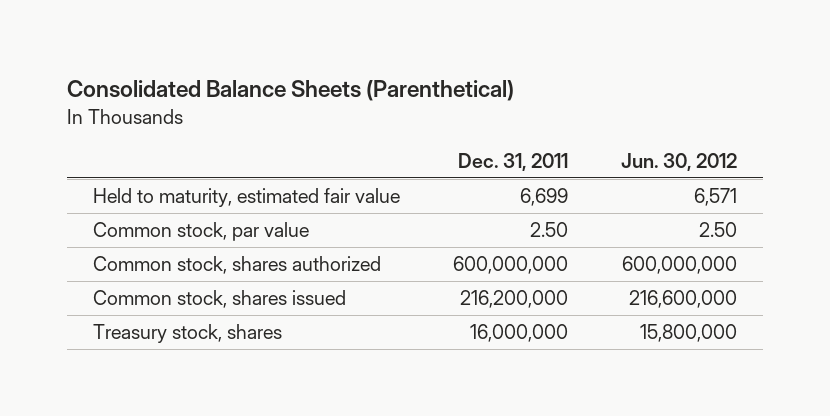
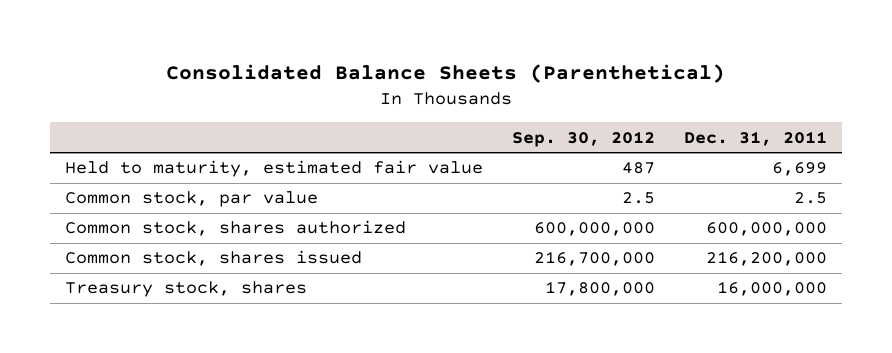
[620,152,737,171] Jun. 30, 2012 -> none
none -> [512,130,656,147] Sep. 30, 2012
[530,222,569,238] 2.50 -> [794,192,828,205] 2.5

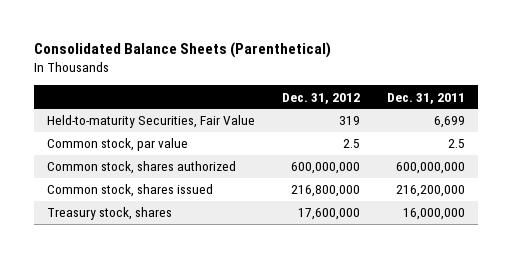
[512,130,656,147] Sep. 30, 2012 -> none
none -> [281,92,360,104] Dec. 31, 2012
[64,160,483,178] Held to maturity, estimated fair value -> [47,115,256,129] Held-to-maturity Securities, Fair Value

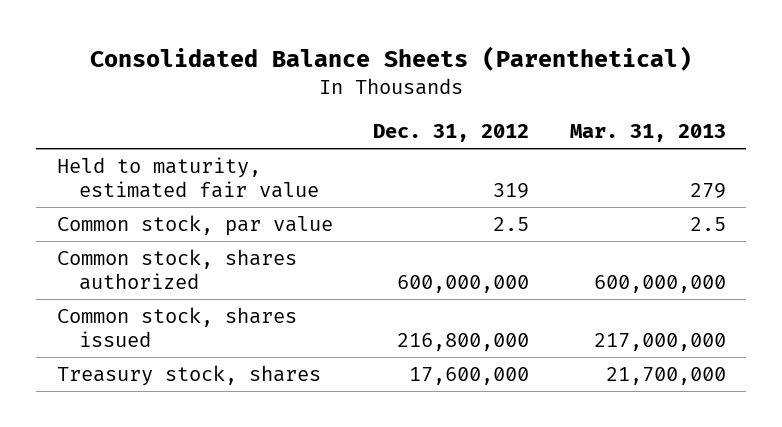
[386,92,465,104] Dec. 31, 2011 -> none
none -> [569,124,726,143] Mar. 31, 2013
[47,115,256,129] Held-to-maturity Securities, Fair Value -> [56,157,320,199] Held to maturity, estimated fair value

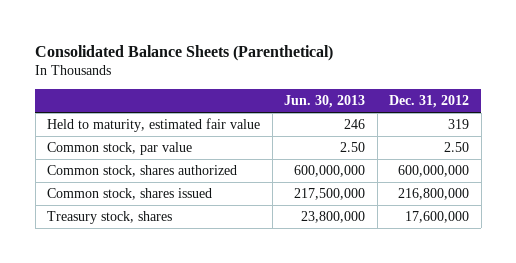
[569,124,726,143] Mar. 31, 2013 -> none
none -> [284,95,366,109] Jun. 30, 2013
[493,217,530,232] 2.5 -> [444,141,470,152] 2.50

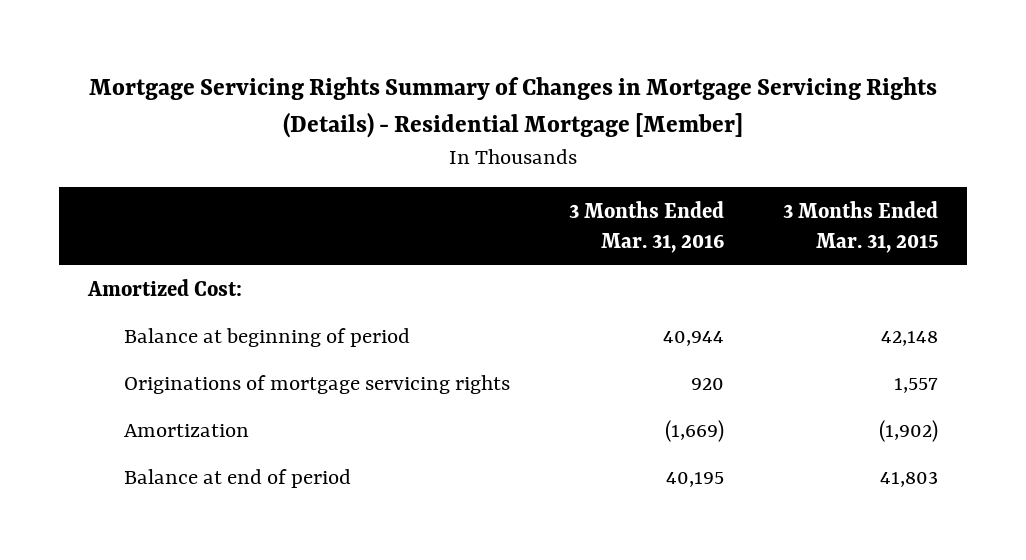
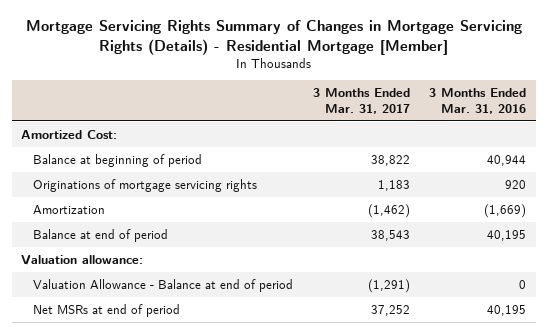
[782,200,938,253] 3 Months Ended Mar. 31, 2015 -> none
none -> [312,88,410,114] 3 Months Ended Mar. 31, 2017
none -> [21,254,144,265] Valuation allowance:
none -> [33,278,294,292] Valuation Allowance - Balance at end of period
none -> [33,303,181,317] Net MSRs at end of period

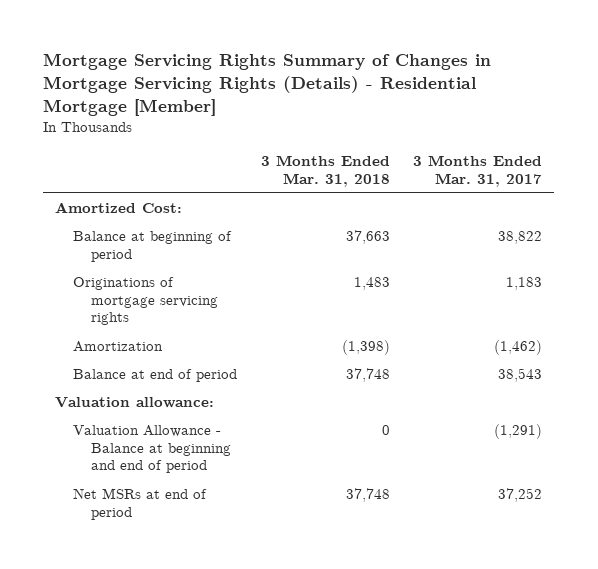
[429,88,527,114] 3 Months Ended Mar. 31, 2016 -> none
none -> [260,155,390,187] 3 Months Ended Mar. 31, 2018
[33,278,294,292] Valuation Allowance - Balance at end of period -> [73,425,231,474] Valuation Allowance - Balance at beginning and end of period

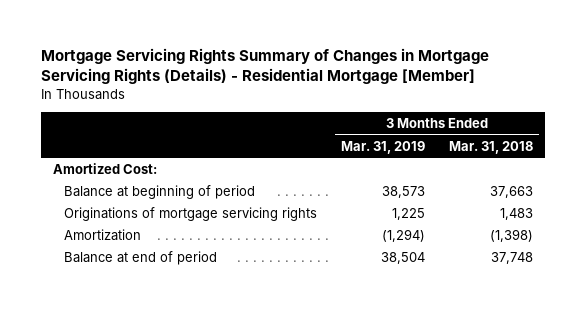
[413,155,543,187] 3 Months Ended Mar. 31, 2017 -> none
none -> [340,140,425,154] Mar. 31, 2019
[55,397,215,409] Valuation allowance: -> none
[73,425,231,474] Valuation Allowance - Balance at beginning and end of period -> none
[73,488,208,520] Net MSRs at end of period -> none

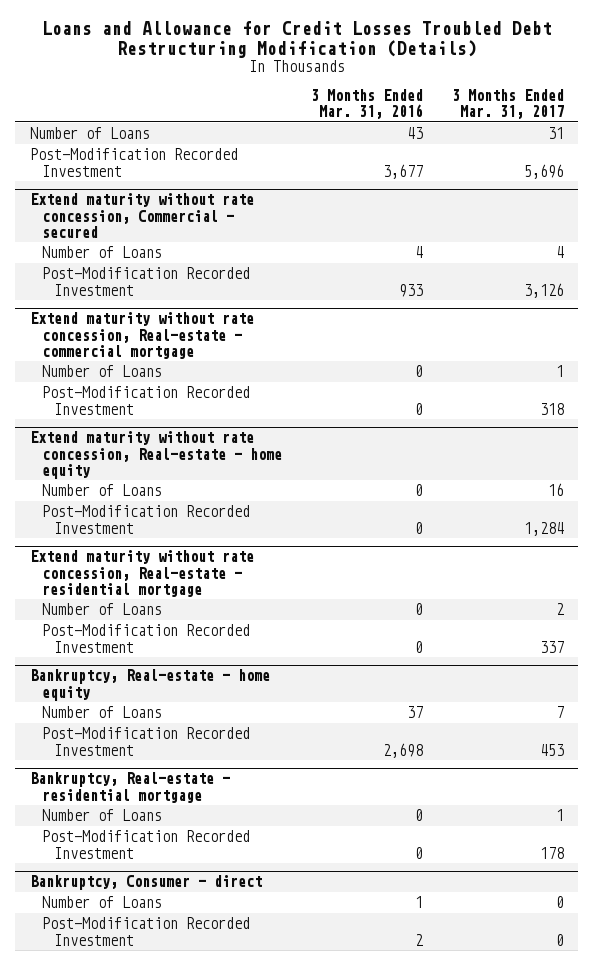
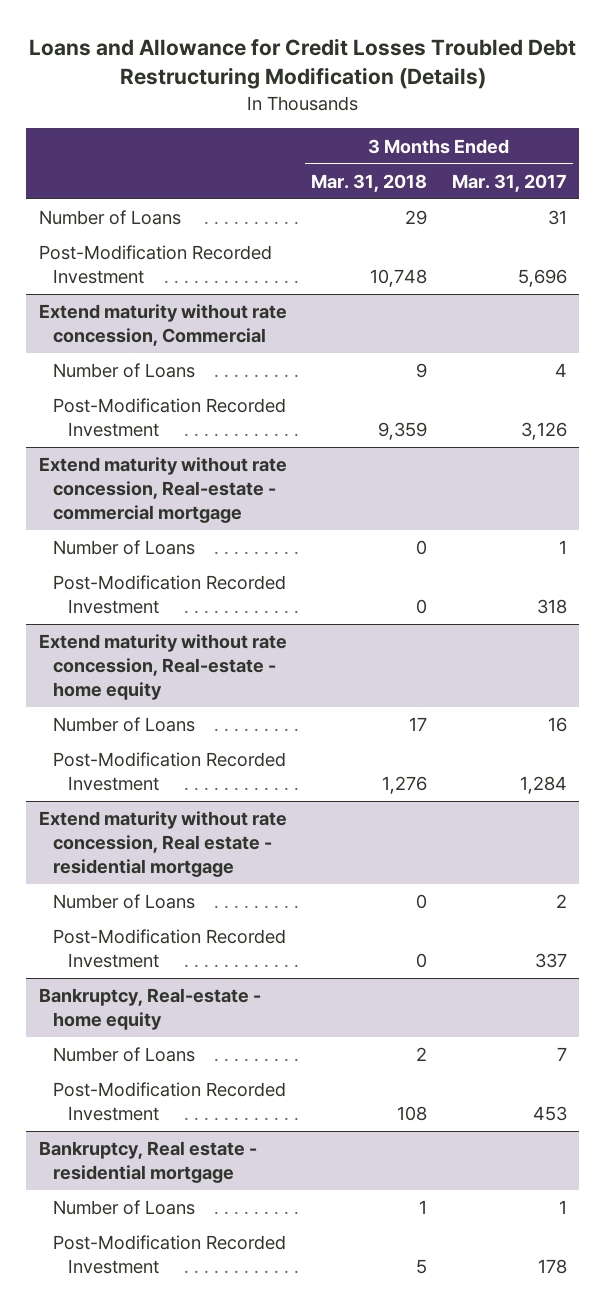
[310,88,423,119] 3 Months Ended Mar. 31, 2016 -> none
none -> [311,173,428,192] Mar. 31, 2018
[29,193,254,238] Extend maturity without rate concession, Commercial - secured -> [38,304,287,347] Extend maturity without rate concession, Commercial
[29,550,254,597] Extend maturity without rate concession, Real-estate - residential mortgage -> [38,811,287,877] Extend maturity without rate concession, Real estate - residential mortgage
[29,772,230,803] Bankruptcy, Real-estate - residential mortgage -> [38,1141,257,1184] Bankruptcy, Real estate - residential mortgage
[29,875,262,891] Bankruptcy, Consumer - direct -> none
[41,896,162,909] Number of Loans -> none
[41,917,250,946] Post-Modification Recorded Investment -> none

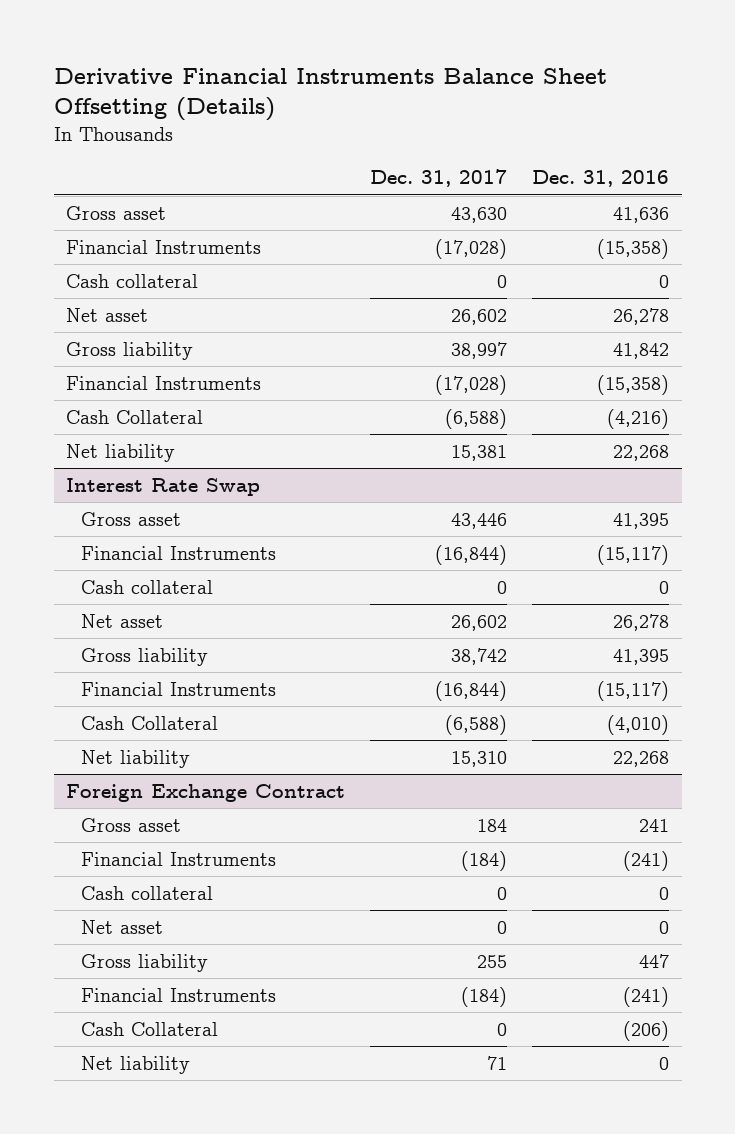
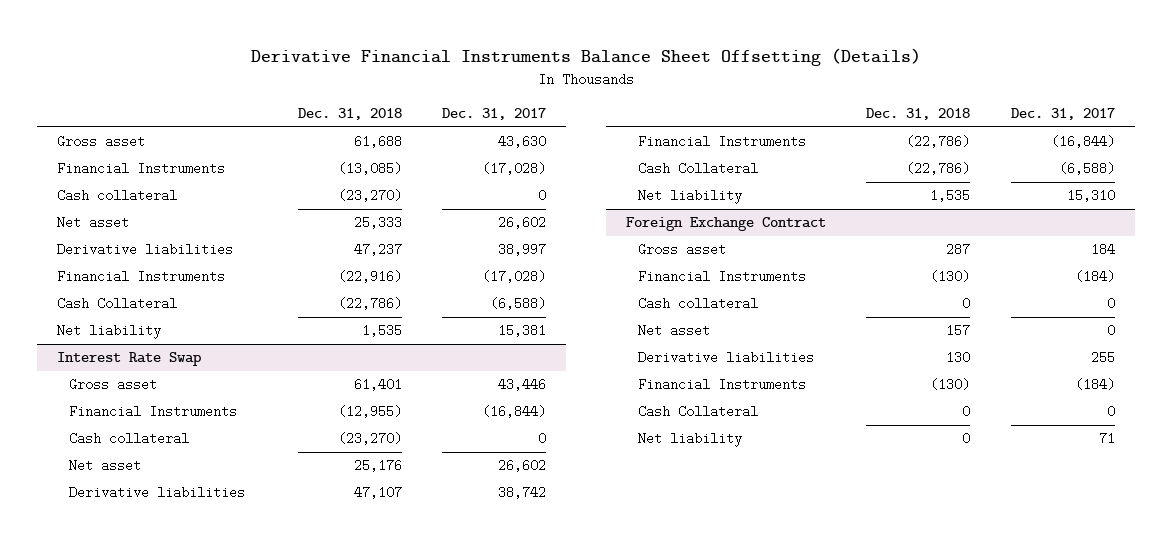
[532,170,670,188] Dec. 31, 2016 -> none
none -> [297,107,402,120] Dec. 31, 2018
[66,341,194,360] Gross liability -> [57,243,234,257] Derivative liabilities
[80,647,208,666] Gross liability -> [69,486,246,500] Derivative liabilities
[80,953,208,972] Gross liability -> [637,351,814,365] Derivative liabilities

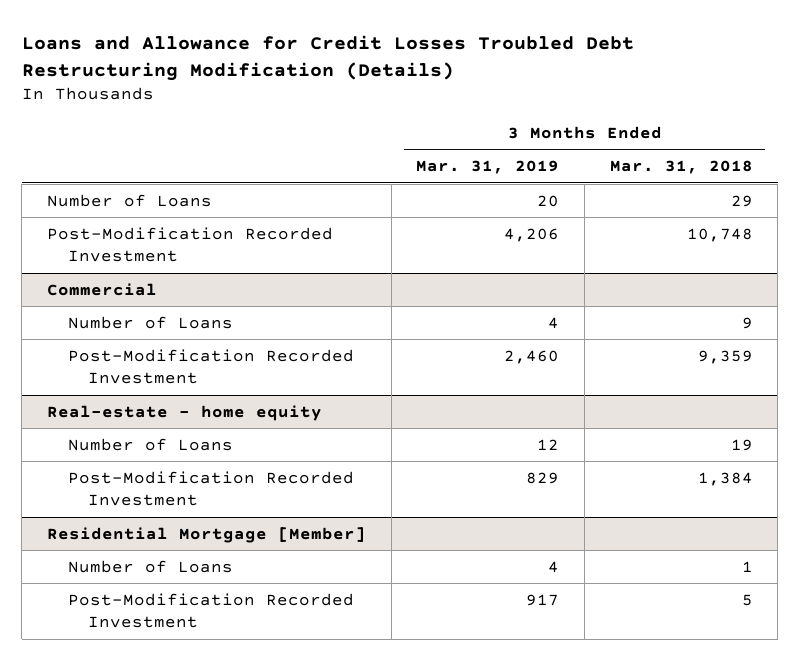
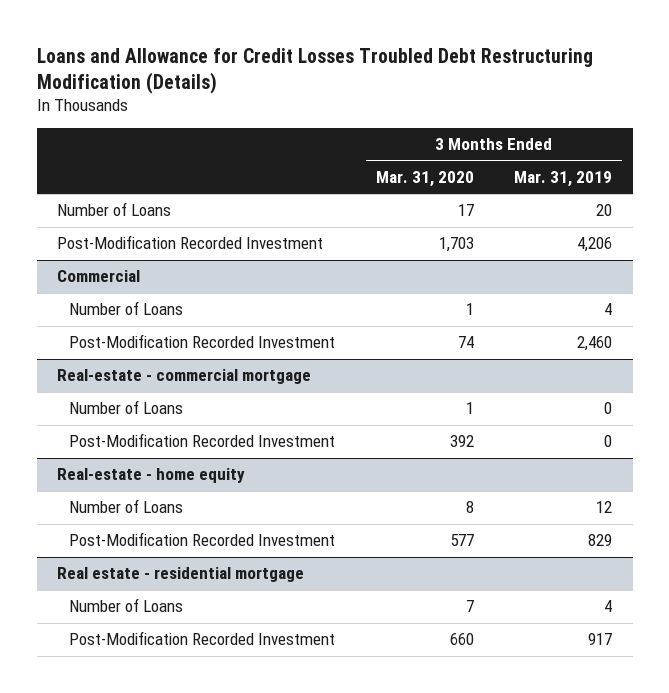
[609,160,753,175] Mar. 31, 2018 -> none
none -> [375,170,474,187] Mar. 31, 2020
none -> [56,369,311,385] Real-estate - commercial mortgage
none -> [69,400,184,415] Number of Loans
none -> [69,433,336,448] Post-Modification Recorded Investment
[47,526,367,543] Residential Mortgage [Member] -> none
none -> [56,567,304,583] Real estate - residential mortgage

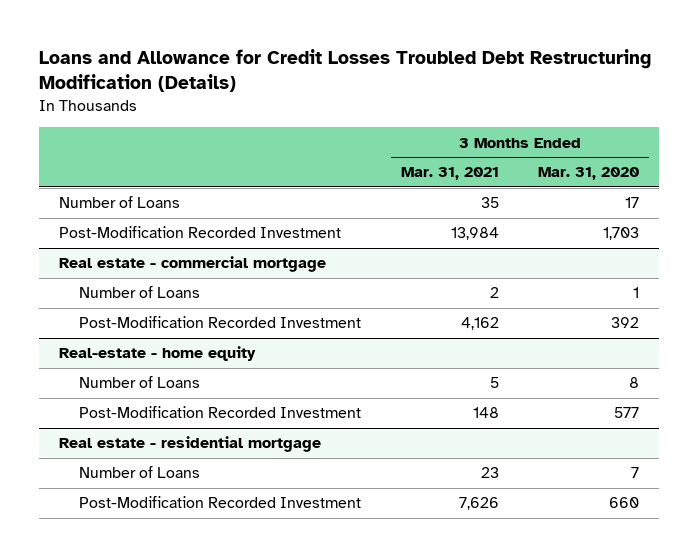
[514,170,613,187] Mar. 31, 2019 -> none
none -> [400,167,499,181] Mar. 31, 2021
[56,270,140,283] Commercial -> none
[69,301,184,316] Number of Loans -> none
[69,334,336,349] Post-Modification Recorded Investment -> none
[56,369,311,385] Real-estate - commercial mortgage -> [58,256,326,273] Real estate - commercial mortgage

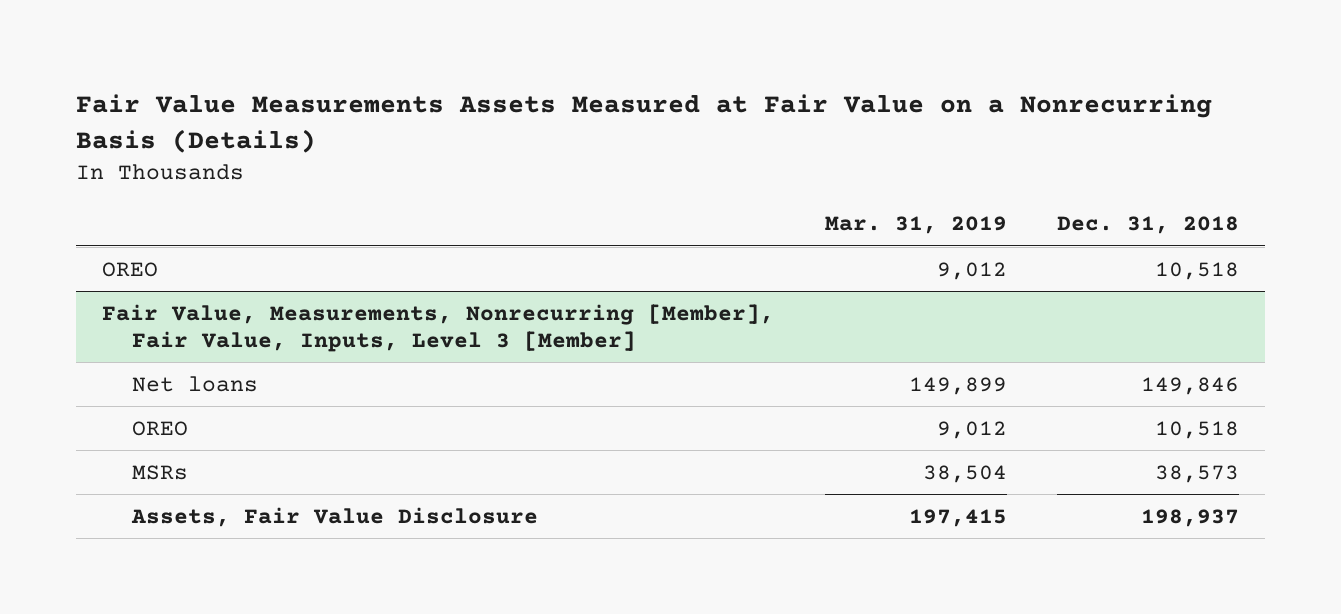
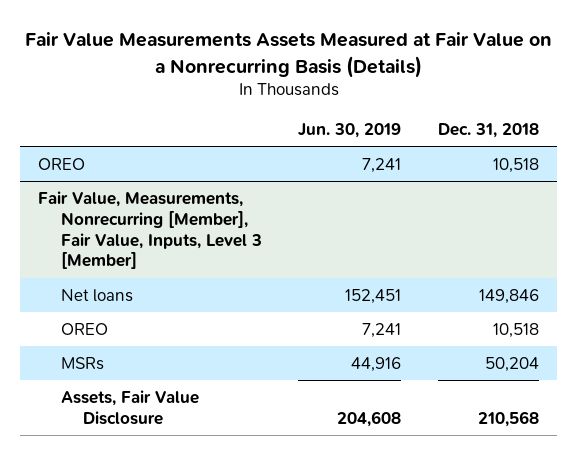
[824,216,1007,235] Mar. 31, 2019 -> none
none -> [298,123,402,139] Jun. 30, 2019
[1155,464,1240,483] 38,573 -> [484,356,539,372] 50,204
[1141,508,1240,527] 198,937 -> [477,410,539,427] 210,568

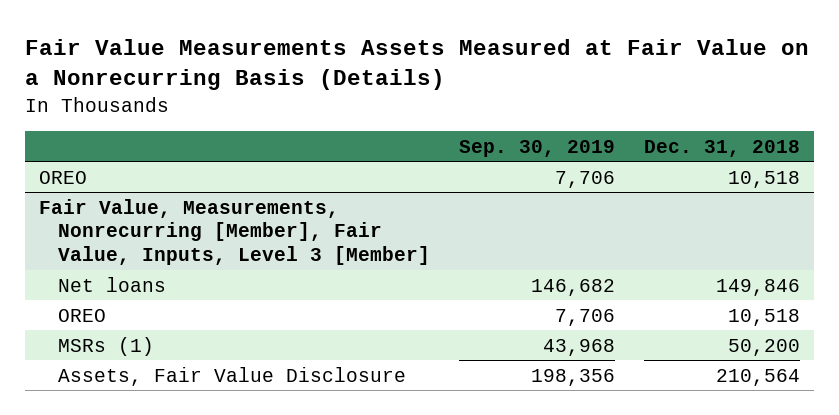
[298,123,402,139] Jun. 30, 2019 -> none
none -> [458,139,615,157] Sep. 30, 2019
[60,356,104,370] MSRs -> [57,336,154,356] MSRs (1)
[484,356,539,372] 50,204 -> [727,338,800,356] 50,200
[477,410,539,427] 210,568 -> [715,368,800,386] 210,564

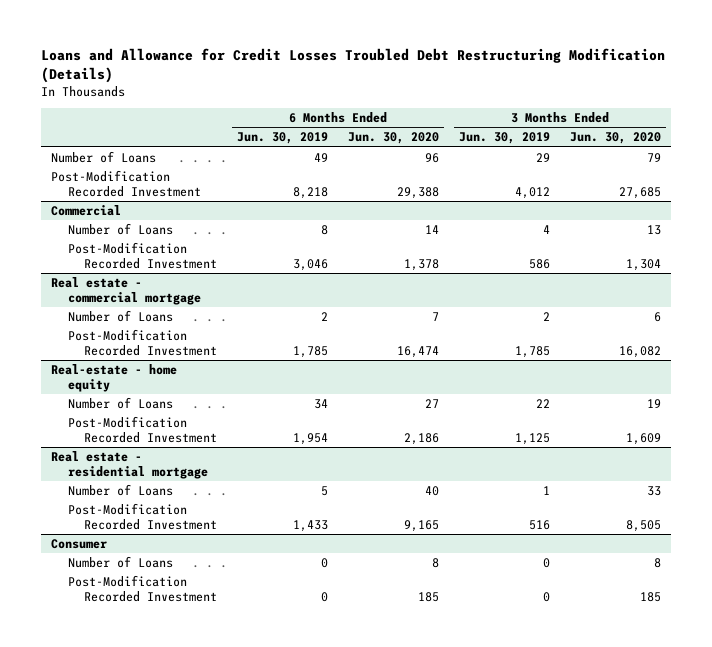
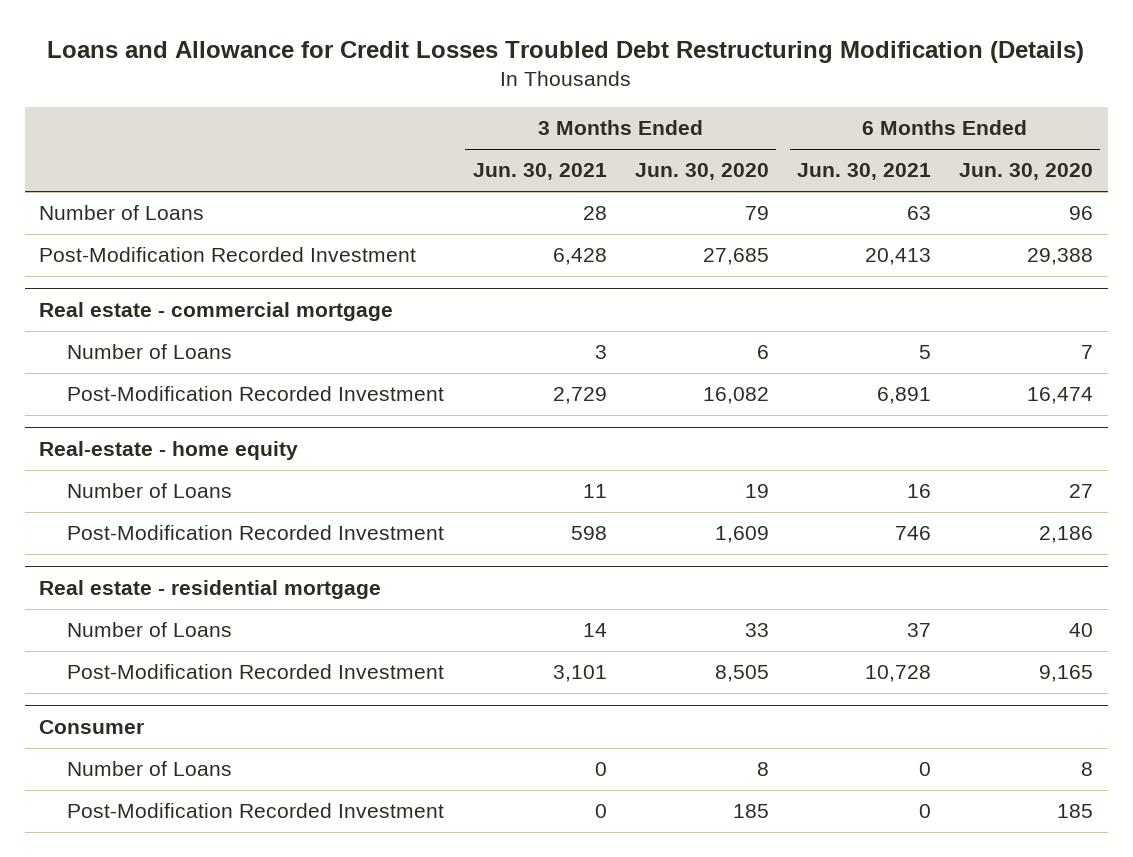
[237,132,329,145] Jun. 30, 2019 -> none
[459,132,551,145] Jun. 30, 2019 -> none
none -> [472,163,607,181] Jun. 30, 2021
none -> [797,163,932,181] Jun. 30, 2021
[51,204,122,216] Commercial -> none
[67,222,173,235] Number of Loans -> none
[67,241,218,269] Post-Modification Recorded Investment -> none

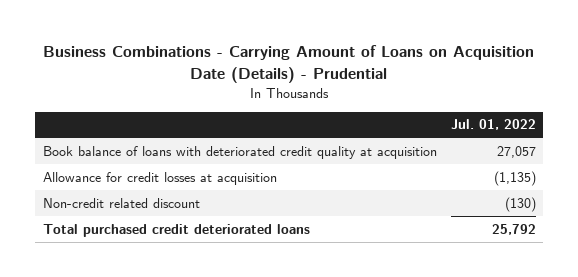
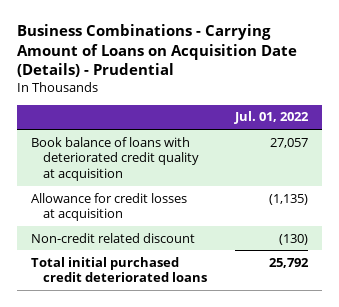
[42,223,310,237] Total purchased credit deteriorated loans -> [30,256,208,283] Total initial purchased credit deteriorated loans

